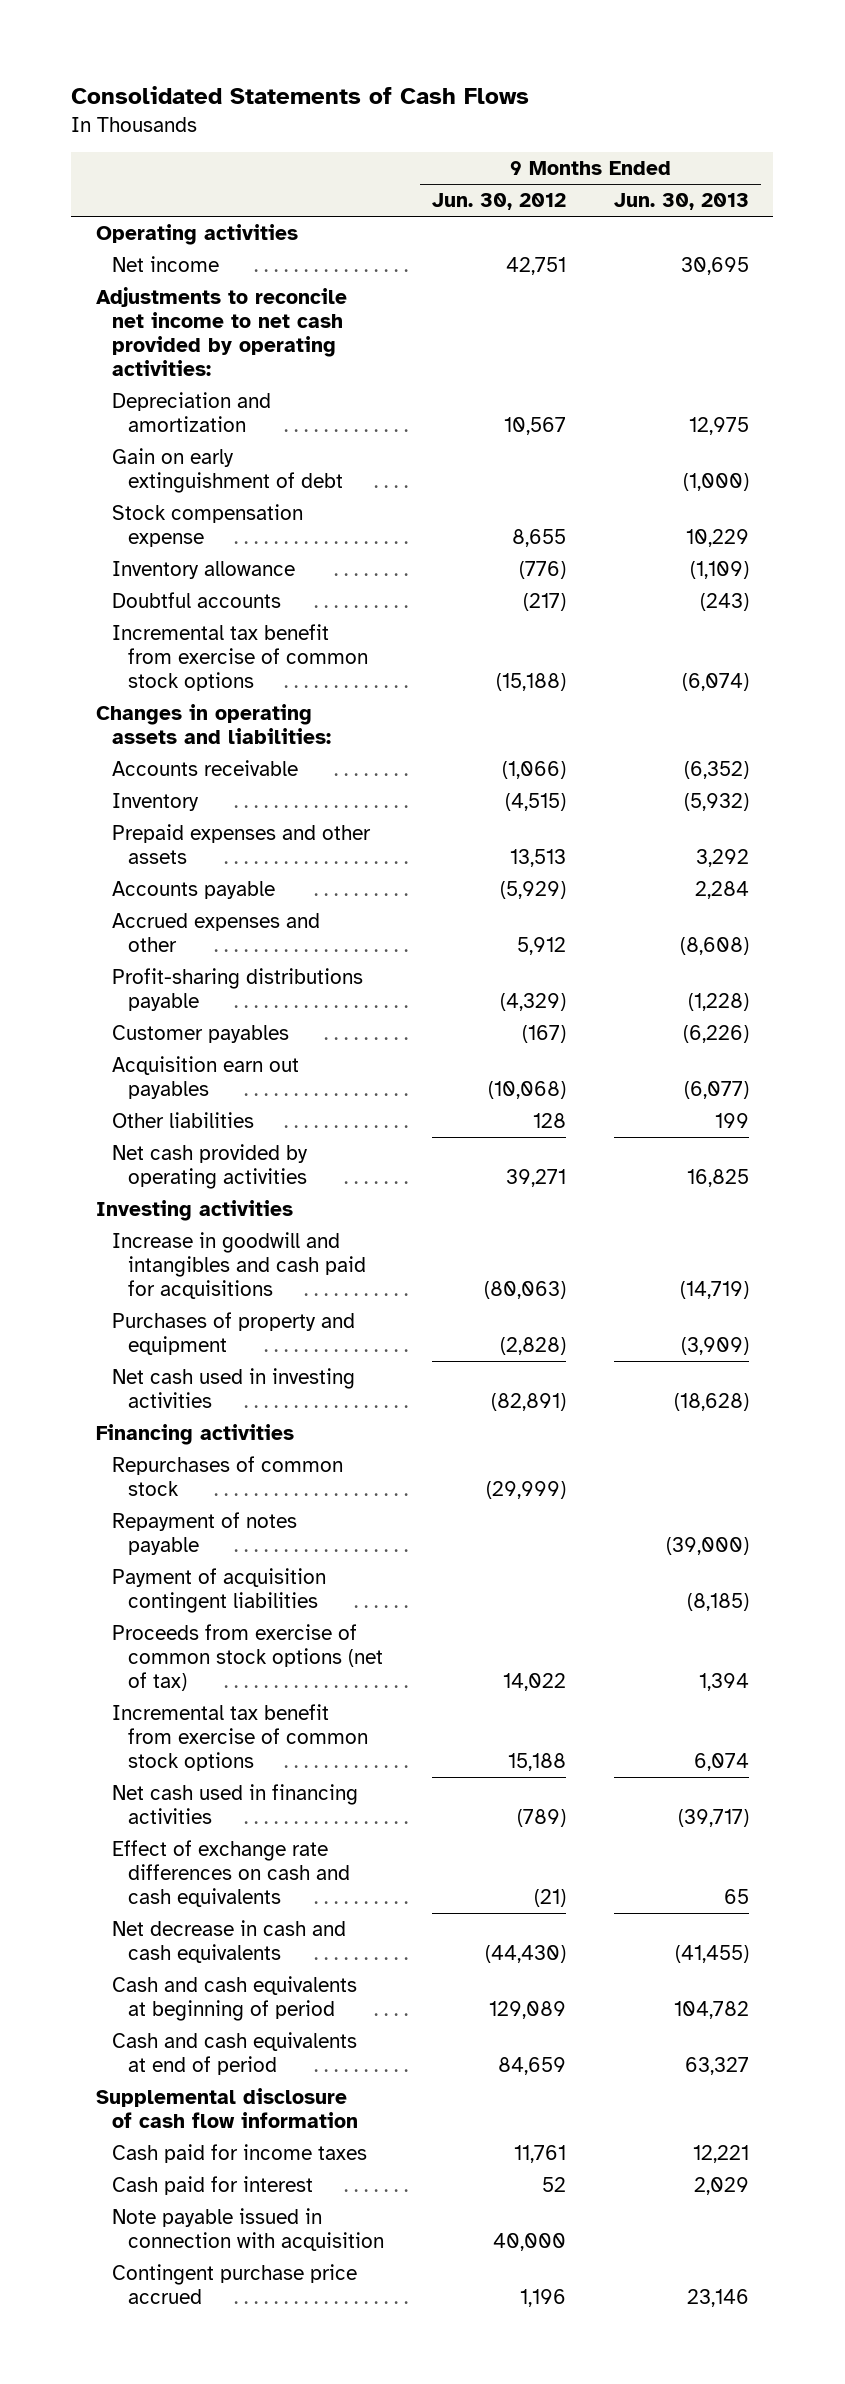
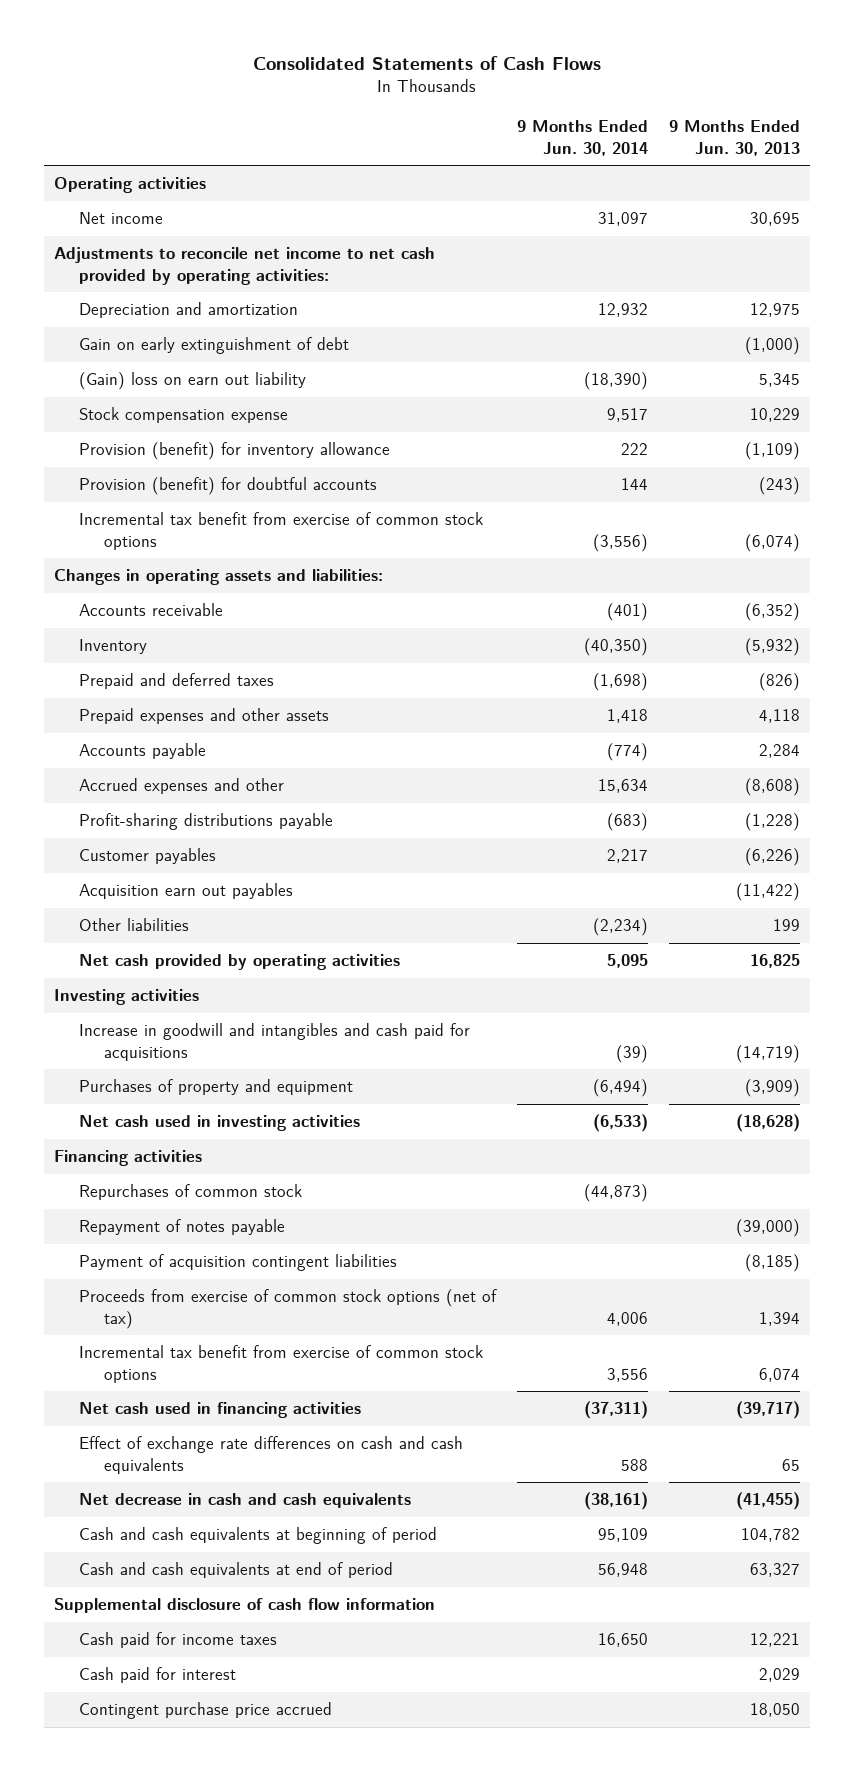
[431,193,566,211] Jun. 30, 2012 -> none
none -> [516,120,648,156] 9 Months Ended Jun. 30, 2014
none -> [79,372,307,391] (Gain) loss on earn out liability
[111,561,295,580] Inventory allowance -> [79,442,391,461] Provision (benefit) for inventory allowance
[111,592,281,609] Doubtful accounts -> [79,477,378,496] Provision (benefit) for doubtful accounts
none -> [79,673,275,690] Prepaid and deferred taxes
[696,849,750,868] 3,292 -> [758,709,800,724] 4,118
[684,1081,750,1100] (6,077) -> [735,883,800,902] (11,422)
[111,2208,384,2252] Note payable issued in connection with acquisition -> none
[687,2289,750,2308] 23,146 -> [749,1703,800,1718] 18,050

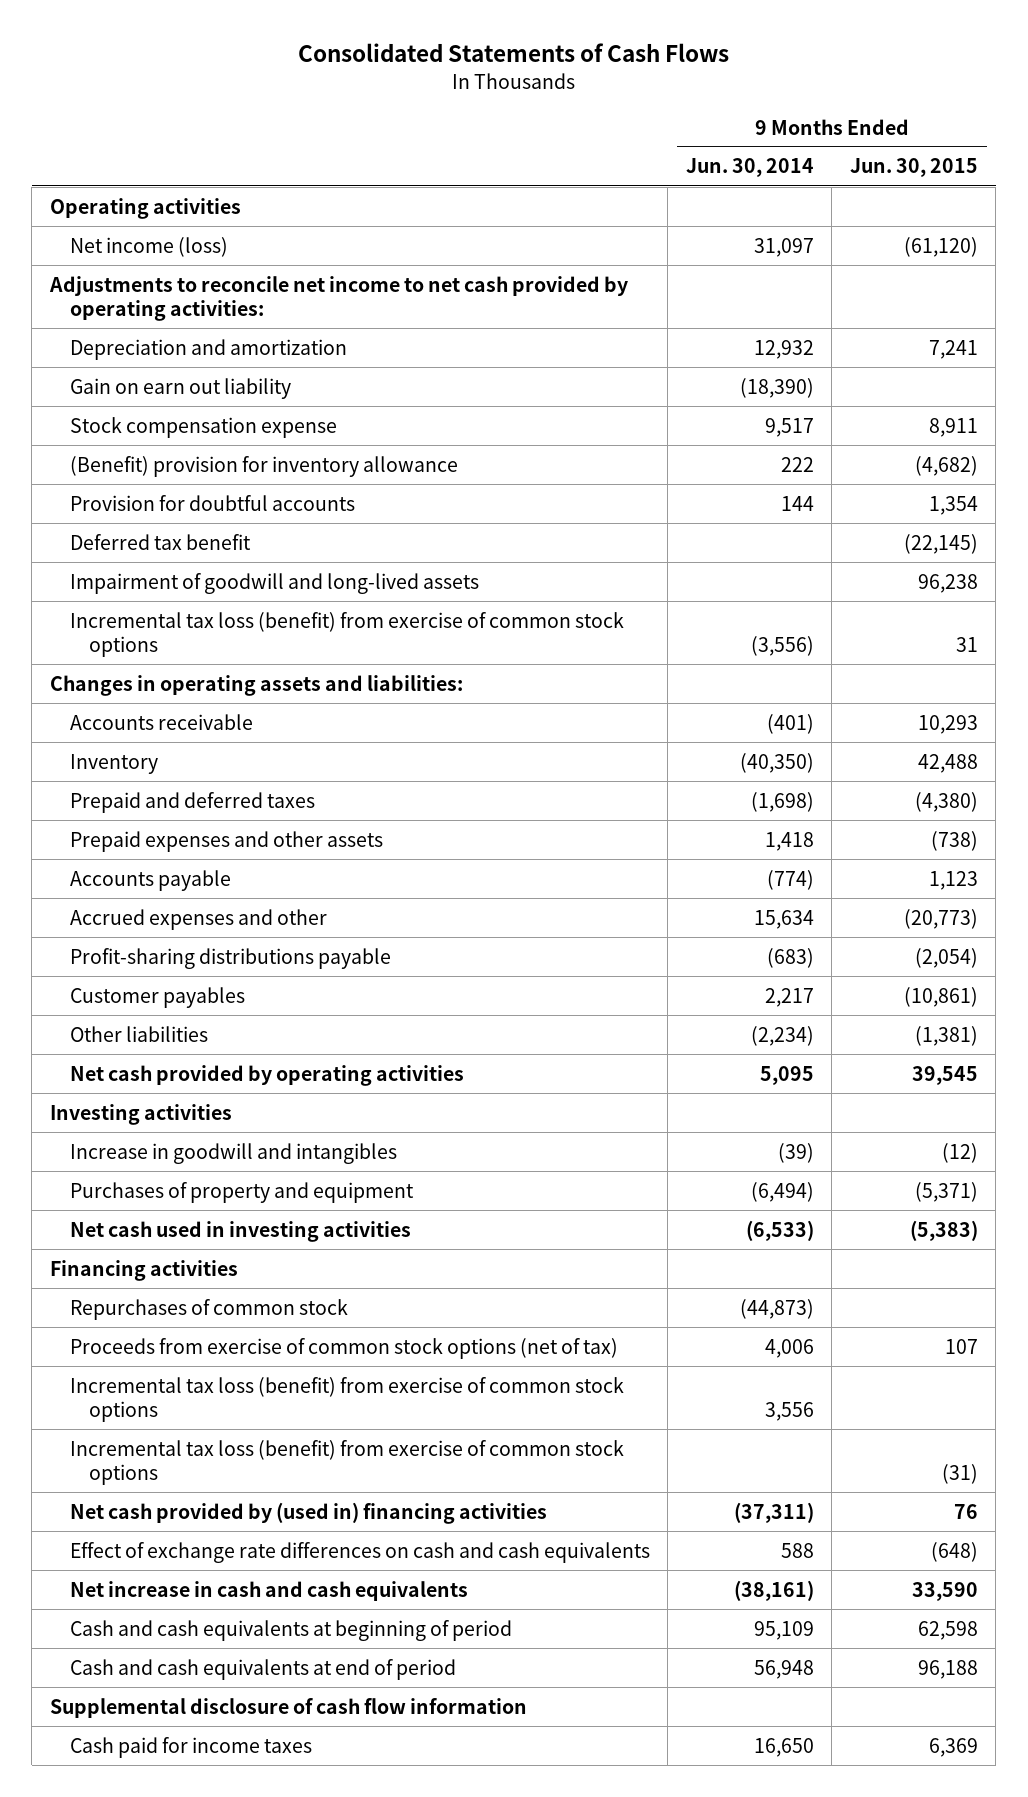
[668,120,800,156] 9 Months Ended Jun. 30, 2013 -> none
none -> [849,158,978,178] Jun. 30, 2015
[79,212,164,225] Net income -> [69,236,228,257] Net income (loss)
[79,337,350,355] Gain on early extinguishment of debt -> none
[79,372,307,391] (Gain) loss on earn out liability -> [69,377,291,399] Gain on earn out liability
[79,442,391,461] Provision (benefit) for inventory allowance -> [69,455,458,477] (Benefit) provision for inventory allowance
[79,477,378,496] Provision (benefit) for doubtful accounts -> [69,494,355,511] Provision for doubtful accounts
none -> [69,533,251,550] Deferred tax benefit
none -> [69,572,479,594] Impairment of goodwill and long-lived assets
[79,512,484,550] Incremental tax benefit from exercise of common stock options -> [69,611,624,658] Incremental tax loss (benefit) from exercise of common stock options
[79,883,294,900] Acquisition earn out payables -> none
[79,1023,471,1061] Increase in goodwill and intangibles and cash paid for acquisitions -> [69,1142,397,1164] Increase in goodwill and intangibles
[79,1219,286,1236] Repayment of notes payable -> none
[79,1254,398,1272] Payment of acquisition contingent liabilities -> none
[79,1345,484,1383] Incremental tax benefit from exercise of common stock options -> [69,1376,624,1423] Incremental tax loss (benefit) from exercise of common stock options
none -> [69,1439,624,1486] Incremental tax loss (benefit) from exercise of common stock options
[79,1402,362,1419] Net cash used in financing activities -> [69,1501,547,1524] Net cash provided by (used in) financing activities
[79,1493,412,1509] Net decrease in cash and cash equivalents -> [69,1580,468,1601] Net increase in cash and cash equivalents
[79,1667,237,1684] Cash paid for interest -> none
[79,1702,333,1720] Contingent purchase price accrued -> none

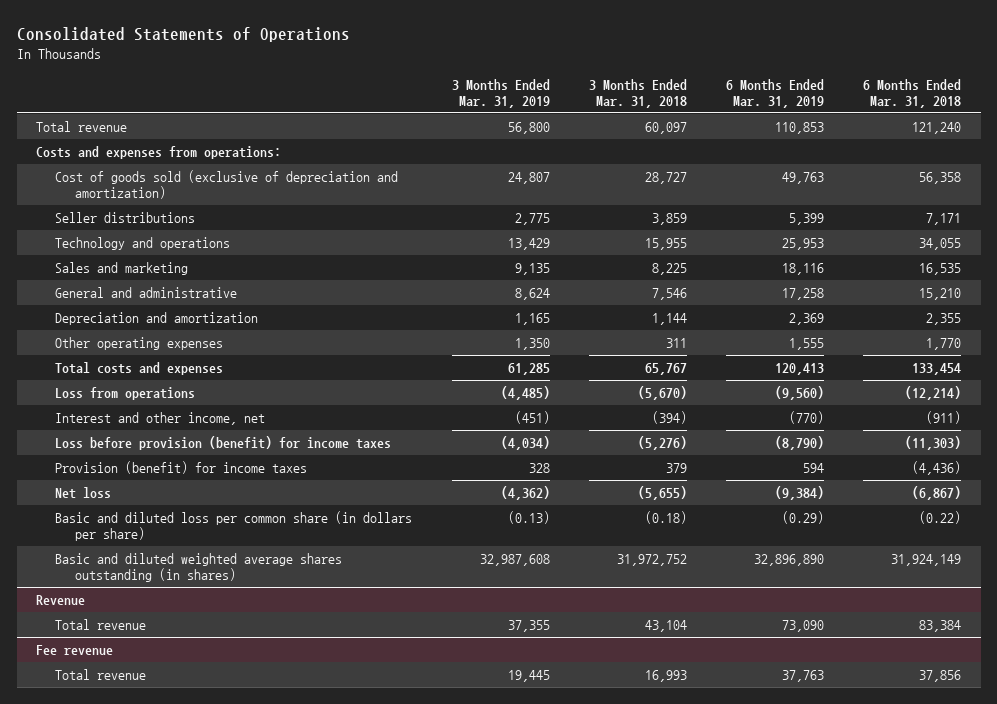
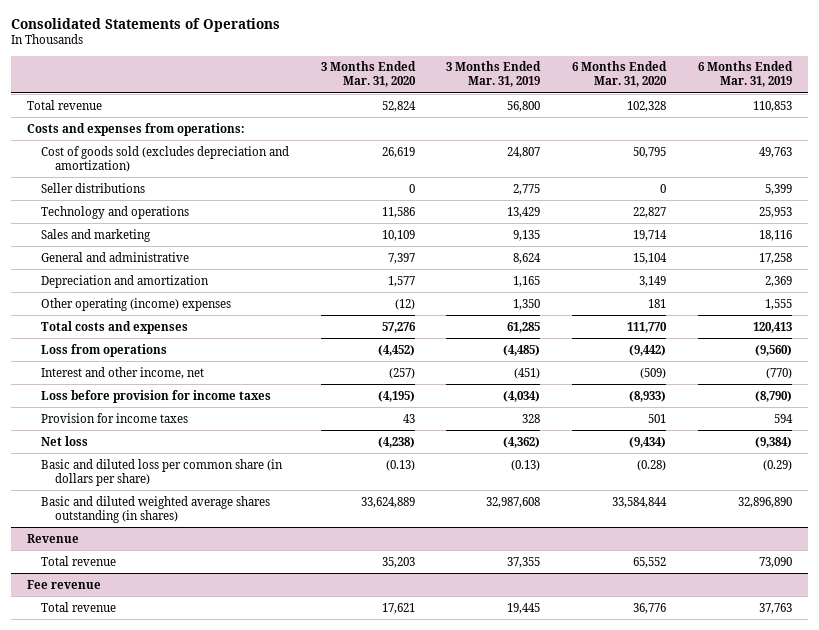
[588,78,687,109] 3 Months Ended Mar. 31, 2018 -> none
[863,78,962,109] 6 Months Ended Mar. 31, 2018 -> none
none -> [320,61,416,88] 3 Months Ended Mar. 31, 2020
none -> [572,61,668,88] 6 Months Ended Mar. 31, 2020
[55,169,399,200] Cost of goods sold (exclusive of depreciation and amortization) -> [40,145,289,172] Cost of goods sold (excludes depreciation and amortization)
[55,336,224,350] Other operating expenses -> [40,297,231,311] Other operating (income) expenses
[55,435,392,450] Loss before provision (benefit) for income taxes -> [40,389,271,403] Loss before provision for income taxes
[55,460,308,474] Provision (benefit) for income taxes -> [40,412,188,423] Provision for income taxes

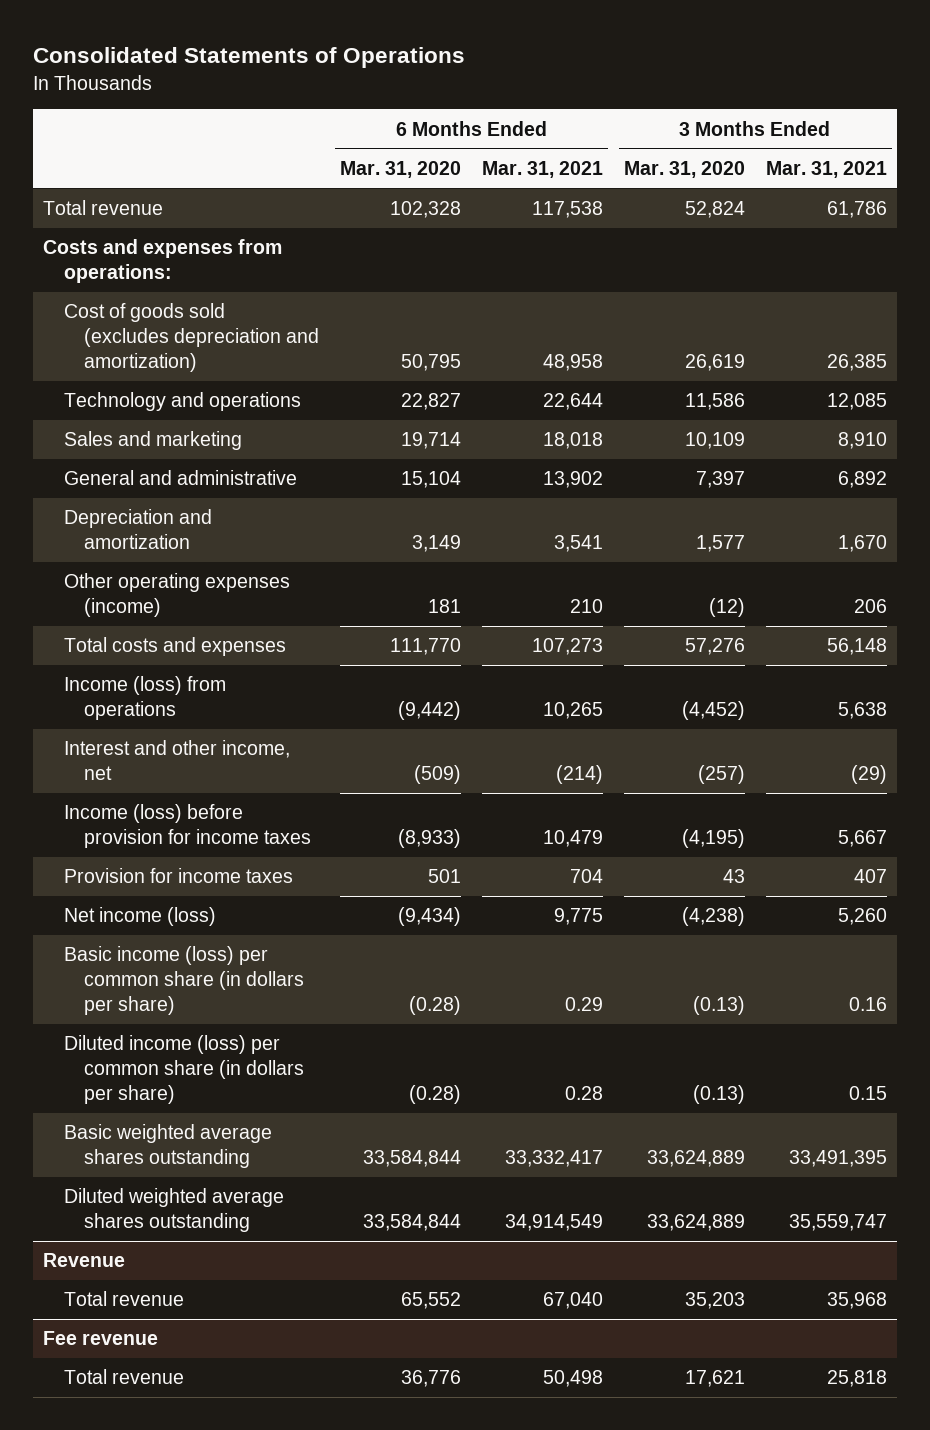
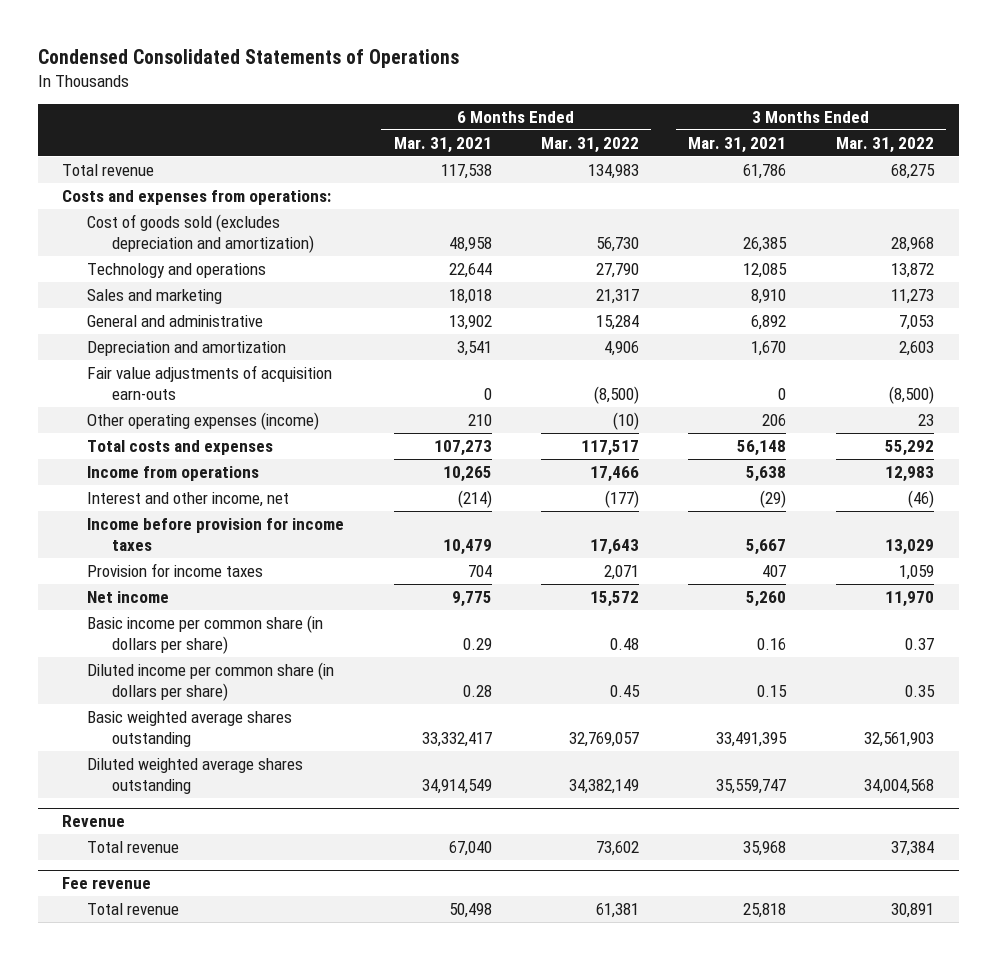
[32,47,465,69] Consolidated Statements of Operations -> [37,49,459,69] Condensed Consolidated Statements of Operations
[340,161,462,179] Mar. 31, 2020 -> none
[623,161,745,179] Mar. 31, 2020 -> none
none -> [540,136,639,153] Mar. 31, 2022
none -> [835,136,934,153] Mar. 31, 2022
none -> [87,365,333,400] Fair value adjustments of acquisition earn-outs
[63,676,226,721] Income (loss) from operations -> [87,466,260,482] Income from operations
[63,804,312,849] Income (loss) before provision for income taxes -> [87,518,345,551] Income before provision for income taxes
[63,907,216,927] Net income (loss) -> [87,591,170,604] Net income
[63,946,305,1015] Basic income (loss) per common share (in dollars per share) -> [87,615,324,654] Basic income per common share (in dollars per share)
[63,1035,305,1104] Diluted income (loss) per common share (in dollars per share) -> [87,662,335,701] Diluted income per common share (in dollars per share)

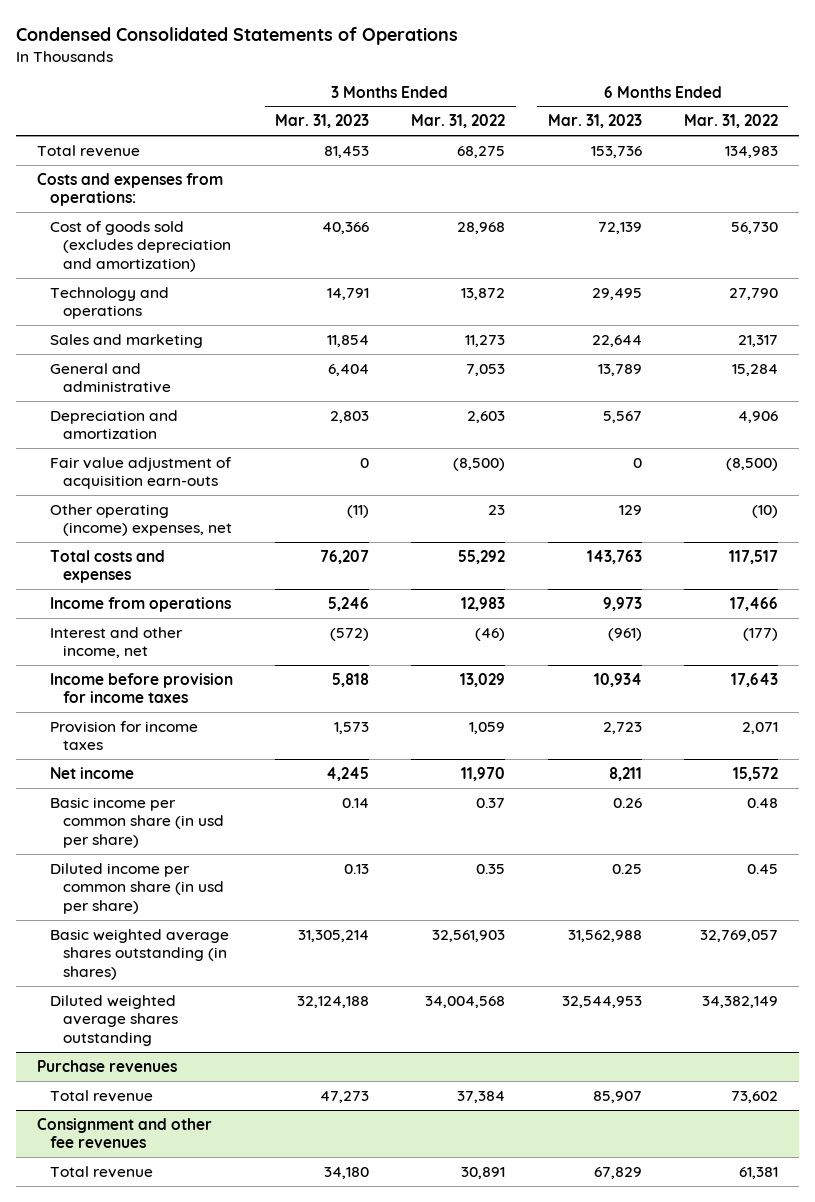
[393,136,492,153] Mar. 31, 2021 -> none
[688,136,787,153] Mar. 31, 2021 -> none
none -> [275,114,370,129] Mar. 31, 2023
none -> [547,114,642,129] Mar. 31, 2023
[87,365,333,400] Fair value adjustments of acquisition earn-outs -> [49,457,232,490] Fair value adjustment of acquisition earn-outs
[87,412,320,431] Other operating expenses (income) -> [49,504,232,537] Other operating (income) expenses, net
[87,615,324,654] Basic income per common share (in dollars per share) -> [49,797,224,848] Basic income per common share (in usd per share)
[87,662,335,701] Diluted income per common share (in dollars per share) -> [49,863,224,914] Diluted income per common share (in usd per share)
[87,711,293,747] Basic weighted average shares outstanding -> [49,929,229,980] Basic weighted average shares outstanding (in shares)
[62,815,126,828] Revenue -> [37,1060,178,1073] Purchase revenues
[62,877,152,890] Fee revenue -> none
none -> [37,1118,213,1149] Consignment and other fee revenues

